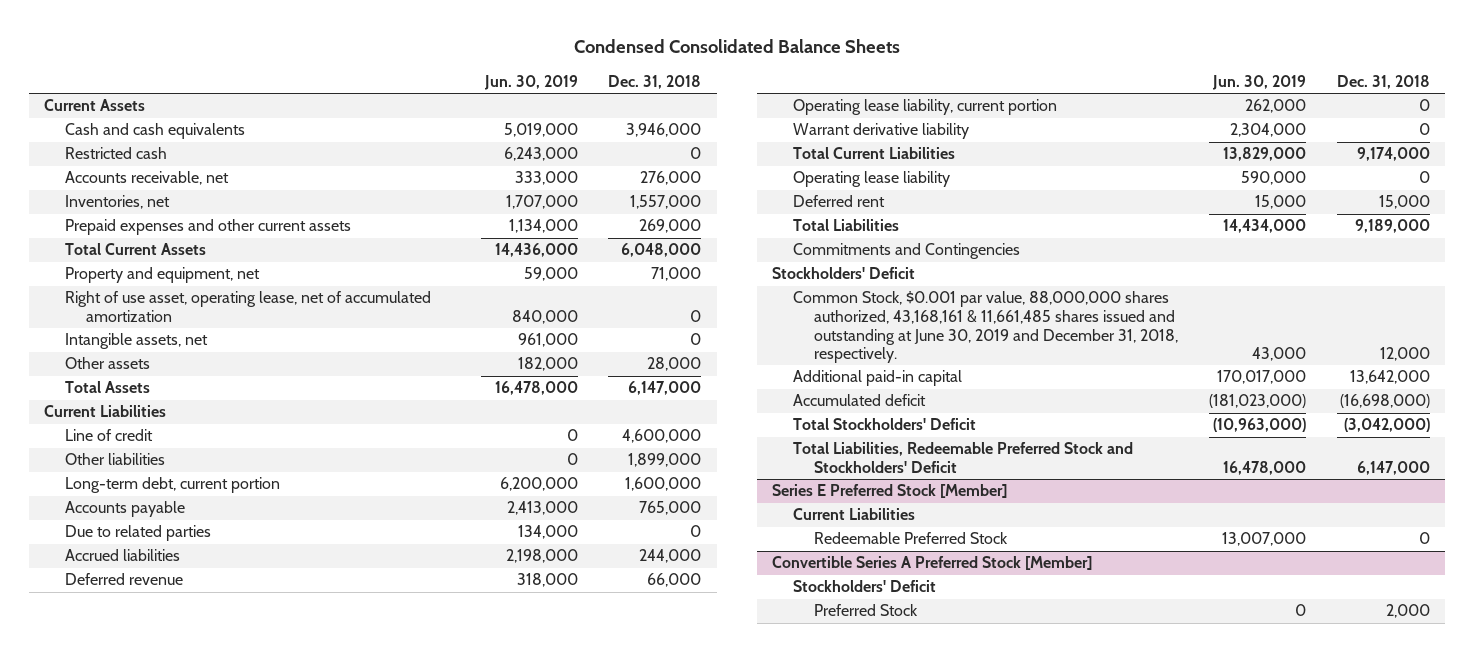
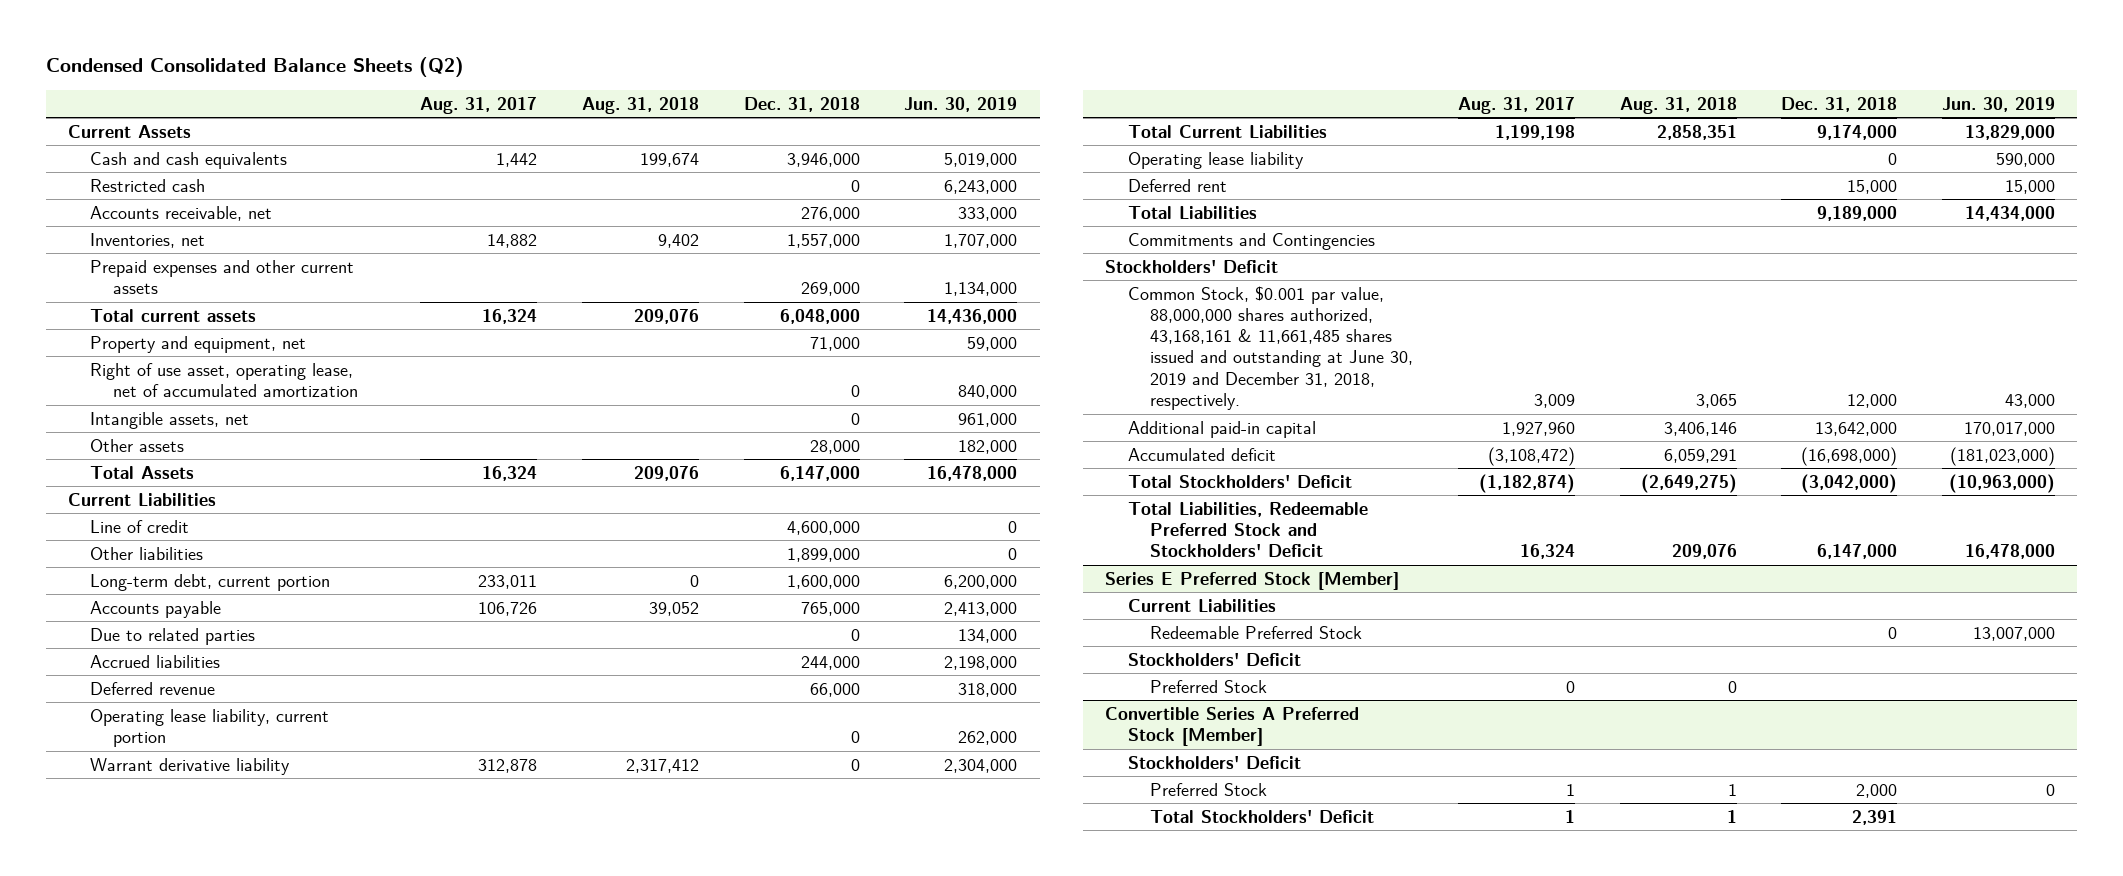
[573,39,900,54] Condensed Consolidated Balance Sheets -> [45,57,464,78] Condensed Consolidated Balance Sheets (Q2)
none -> [420,96,538,114] Aug. 31, 2017
none -> [582,96,700,114] Aug. 31, 2018
[64,243,206,256] Total Current Assets -> [90,308,257,322] Total current assets
none -> [1127,652,1301,666] Stockholders' Deficit
none -> [1150,679,1268,693] Preferred Stock
none -> [1150,809,1375,823] Total Stockholders' Deficit

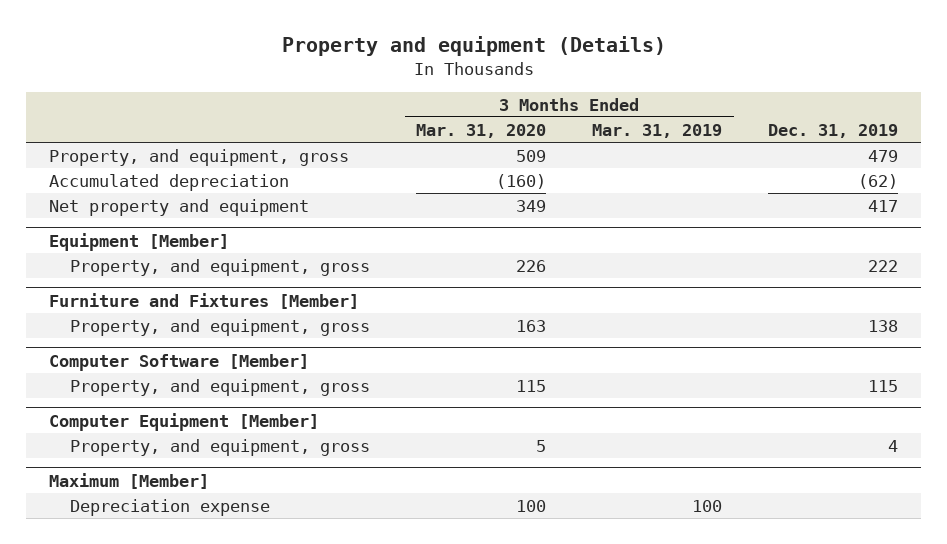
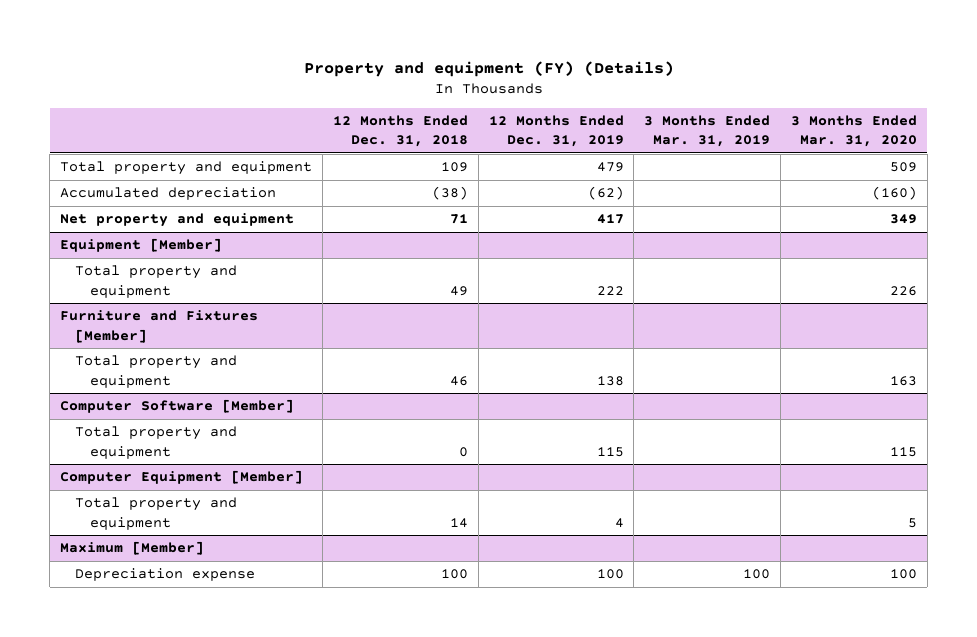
[281,35,666,56] Property and equipment (Details) -> [303,60,674,77] Property and equipment (FY) (Details)
[768,123,899,138] Dec. 31, 2019 -> none
none -> [332,114,468,148] 12 Months Ended Dec. 31, 2018
none -> [488,114,624,148] 12 Months Ended Dec. 31, 2019
[48,148,349,166] Property, and equipment, gross -> [60,161,313,176] Total property and equipment
[69,258,370,276] Property, and equipment, gross -> [74,265,237,298] Total property and equipment
[69,318,370,336] Property, and equipment, gross -> [74,355,237,388] Total property and equipment
[69,378,370,396] Property, and equipment, gross -> [74,426,237,459] Total property and equipment
[69,438,370,456] Property, and equipment, gross -> [74,497,237,530] Total property and equipment

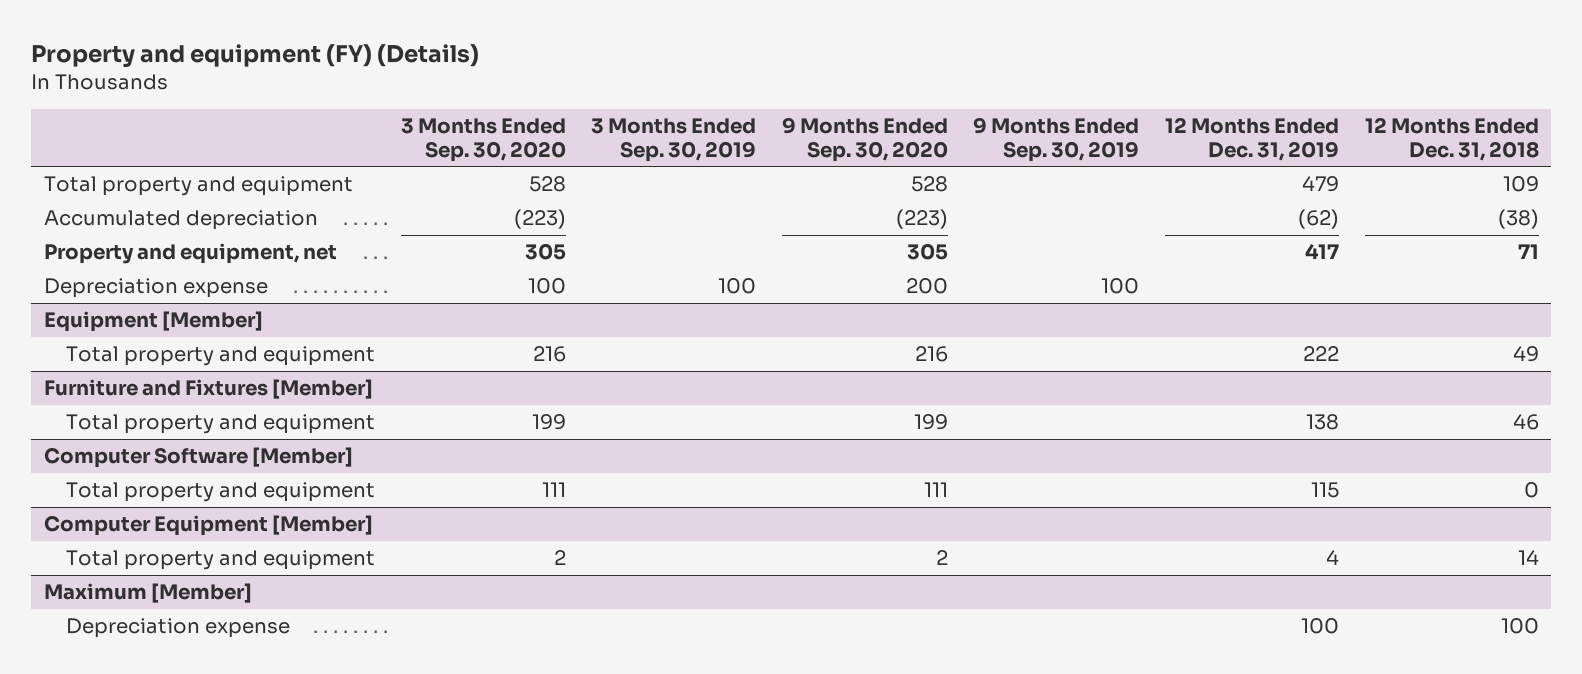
[644,114,771,148] 3 Months Ended Mar. 31, 2019 -> none
[790,114,917,148] 3 Months Ended Mar. 31, 2020 -> none
none -> [400,118,566,162] 3 Months Ended Sep. 30, 2020
none -> [591,118,757,162] 3 Months Ended Sep. 30, 2019
none -> [781,117,948,162] 9 Months Ended Sep. 30, 2020
none -> [973,117,1140,162] 9 Months Ended Sep. 30, 2019
[60,213,295,228] Net property and equipment -> [43,243,337,265] Property and equipment, net
none -> [43,278,268,299] Depreciation expense

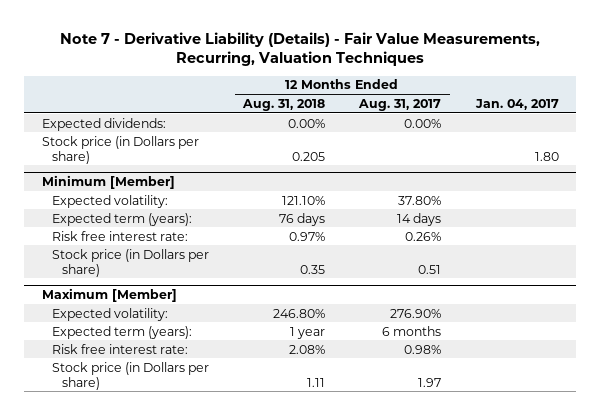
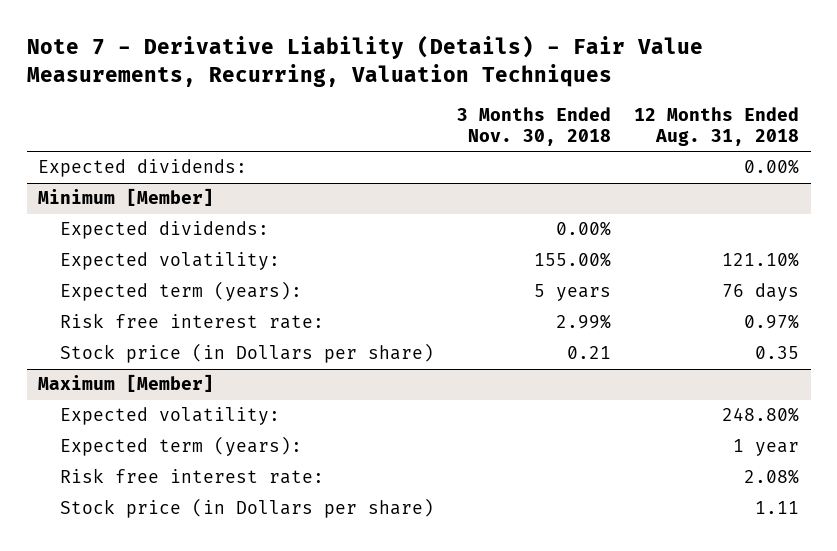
[358,98,442,111] Aug. 31, 2017 -> none
[474,98,559,110] Jan. 04, 2017 -> none
none -> [457,106,612,147] 3 Months Ended Nov. 30, 2018
[41,135,199,164] Stock price (in Dollars per share) -> none
none -> [60,221,270,240] Expected dividends:
[273,308,326,318] 246.80% -> [722,407,800,423] 248.80%

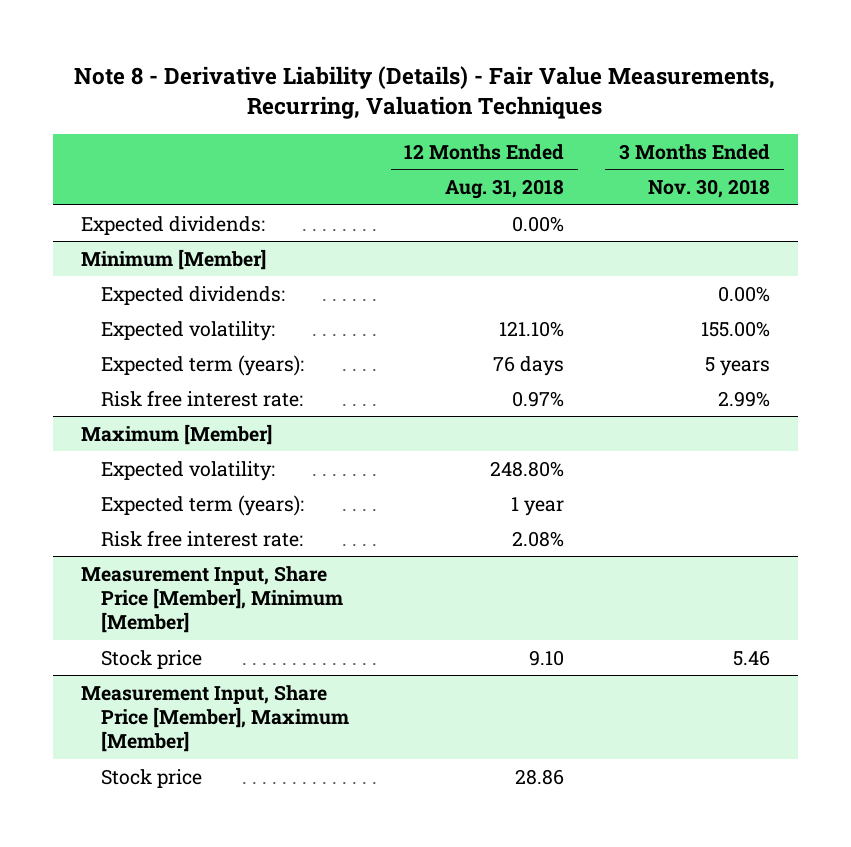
[26,35,703,87] Note 7 - Derivative Liability (Details) - Fair Value Measurements, Recurring, Valuation Techniques -> [74,65,776,120] Note 8 - Derivative Liability (Details) - Fair Value Measurements, Recurring, Valuation Techniques
[60,343,435,364] Stock price (in Dollars per share) -> none
[60,498,435,519] Stock price (in Dollars per share) -> none
none -> [80,565,344,634] Measurement Input, Share Price [Member], Minimum [Member]
none -> [101,649,203,669] Stock price
none -> [80,684,350,753] Measurement Input, Share Price [Member], Maximum [Member]
none -> [101,768,203,788] Stock price

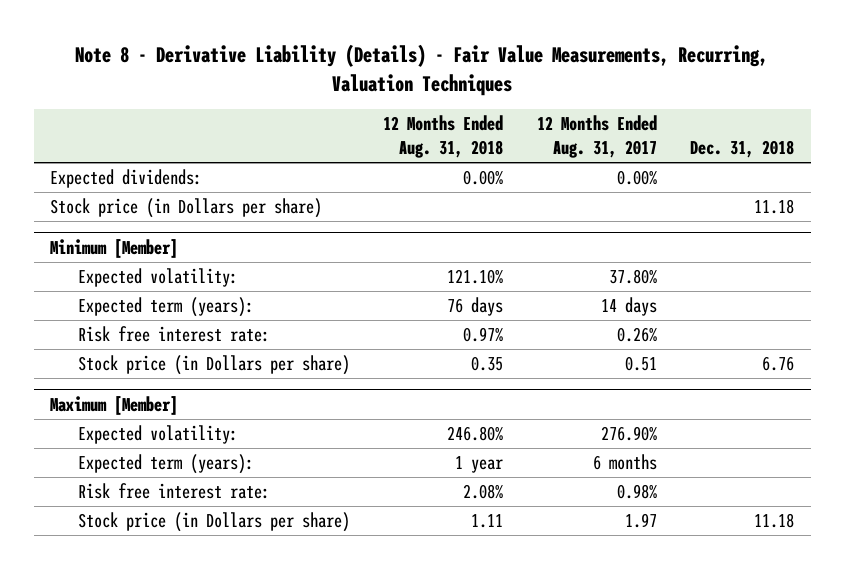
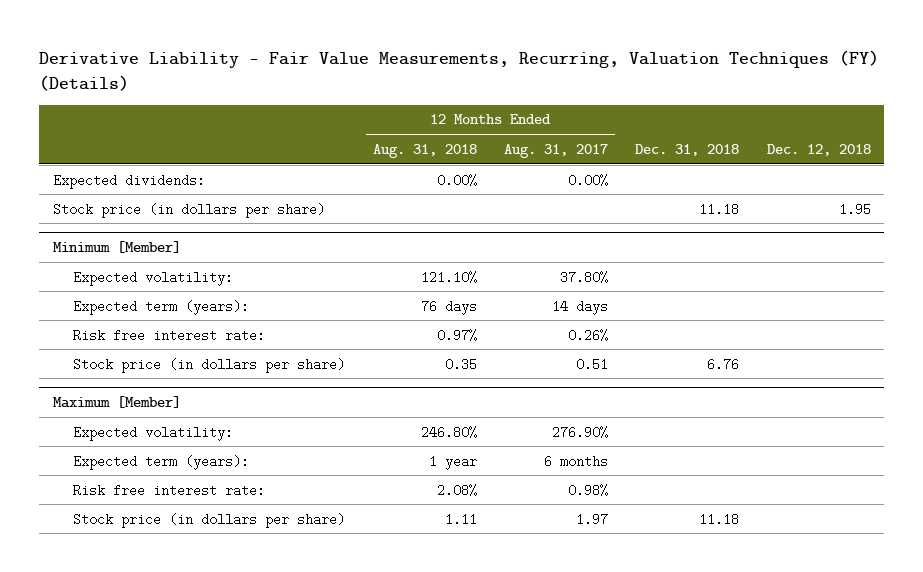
[75,44,769,96] Note 8 - Derivative Liability (Details) - Fair Value Measurements, Recurring, Valuation Techniques -> [38,49,879,91] Derivative Liability - Fair Value Measurements, Recurring, Valuation Techniques (FY) (Details)
none -> [766,143,871,156] Dec. 12, 2018
[50,198,323,219] Stock price (in Dollars per share) -> [52,202,325,218] Stock price (in dollars per share)
[77,355,350,376] Stock price (in Dollars per share) -> [73,357,346,373] Stock price (in dollars per share)
[77,512,350,533] Stock price (in Dollars per share) -> [73,512,346,528] Stock price (in dollars per share)

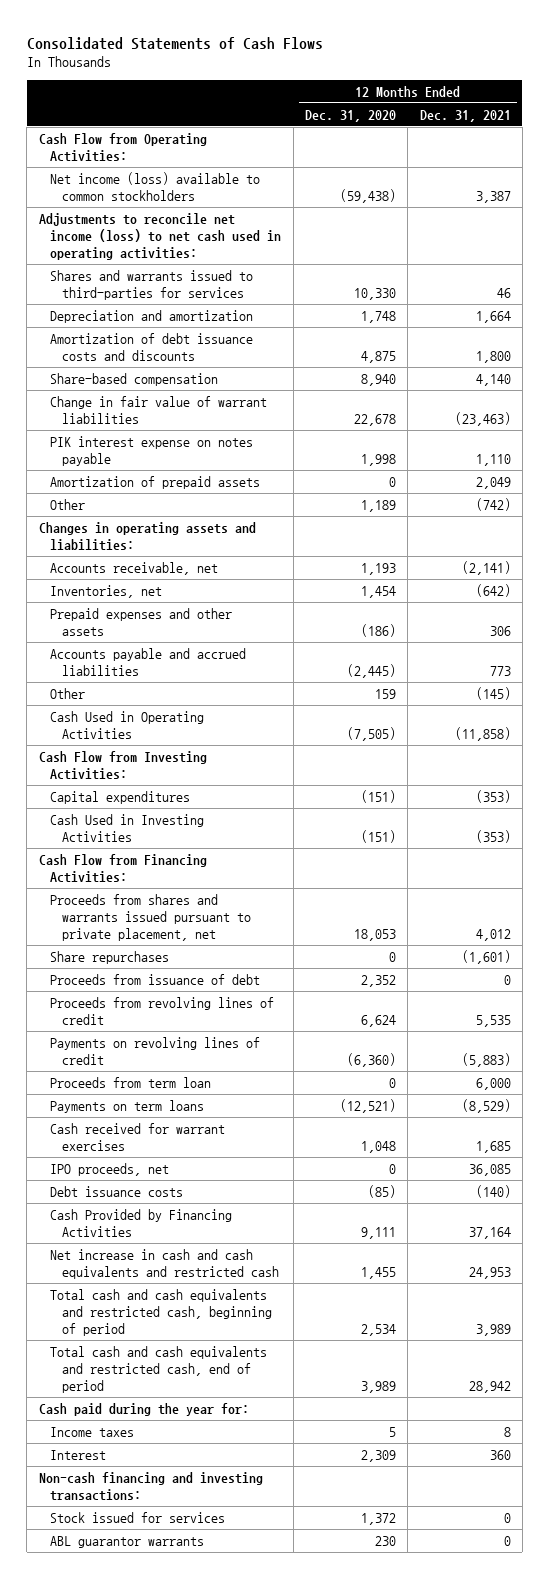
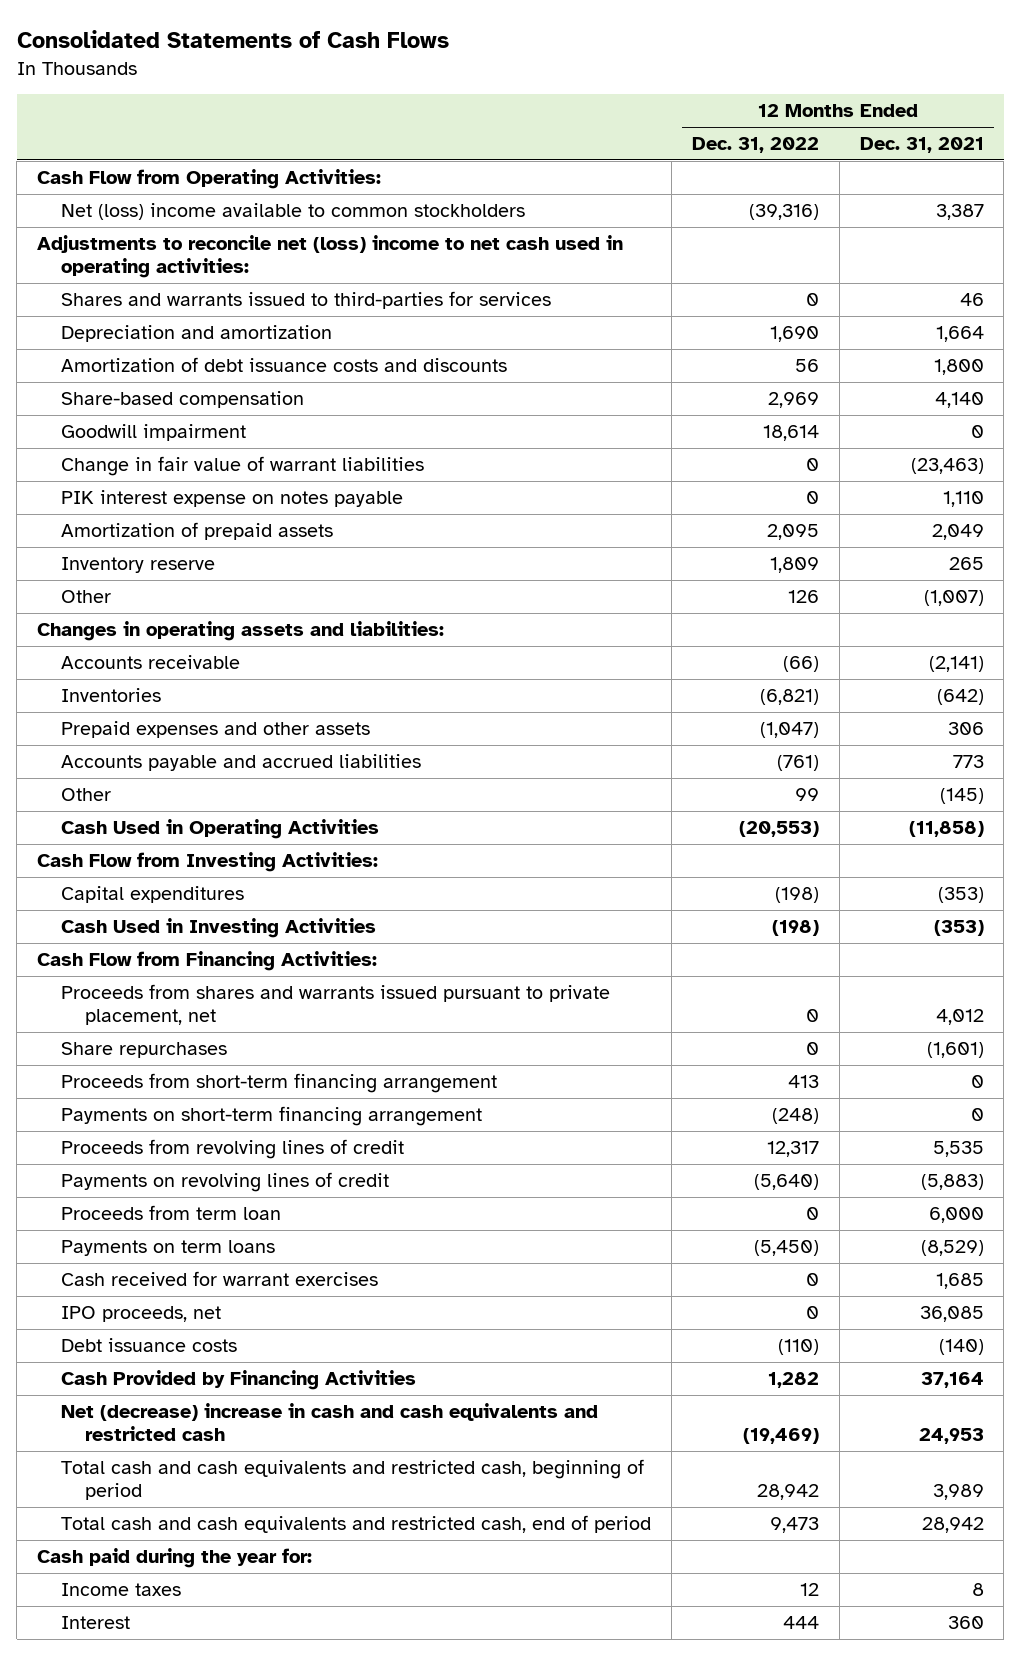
[304,109,396,122] Dec. 31, 2020 -> none
none -> [691,137,819,154] Dec. 31, 2022
[50,171,261,201] Net income (loss) available to common stockholders -> [61,203,526,221] Net (loss) income available to common stockholders
[38,212,282,260] Adjustments to reconcile net income (loss) to net cash used in operating activities: -> [37,235,624,279] Adjustments to reconcile net (loss) income to net cash used in operating activities:
none -> [61,424,247,442] Goodwill impairment
none -> [61,557,216,574] Inventory reserve
[475,497,511,511] (742) -> [923,590,984,607] (1,007)
[50,561,219,575] Accounts receivable, net -> [61,655,241,670] Accounts receivable
[50,584,163,598] Inventories, net -> [61,688,162,703] Inventories
[50,973,261,985] Proceeds from issuance of debt -> none
none -> [61,1073,498,1094] Proceeds from short-term financing arrangement
none -> [61,1106,483,1127] Payments on short-term financing arrangement
[50,1248,280,1279] Net increase in cash and cash equivalents and restricted cash -> [61,1403,599,1442] Net (decrease) increase in cash and cash equivalents and restricted cash
[38,1471,263,1501] Non-cash financing and investing transactions: -> none
[50,1511,226,1523] Stock issued for services -> none
[50,1535,205,1548] ABL guarantor warrants -> none

